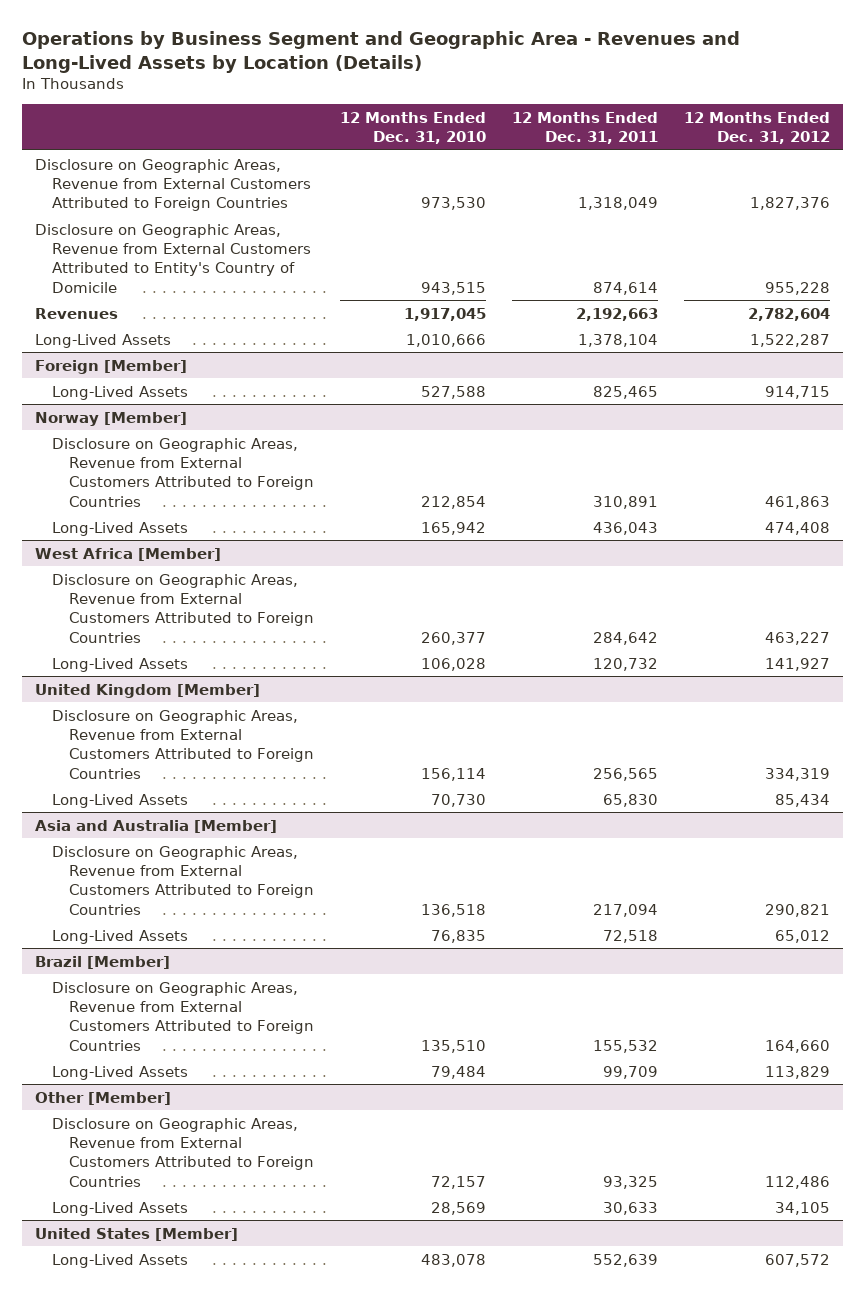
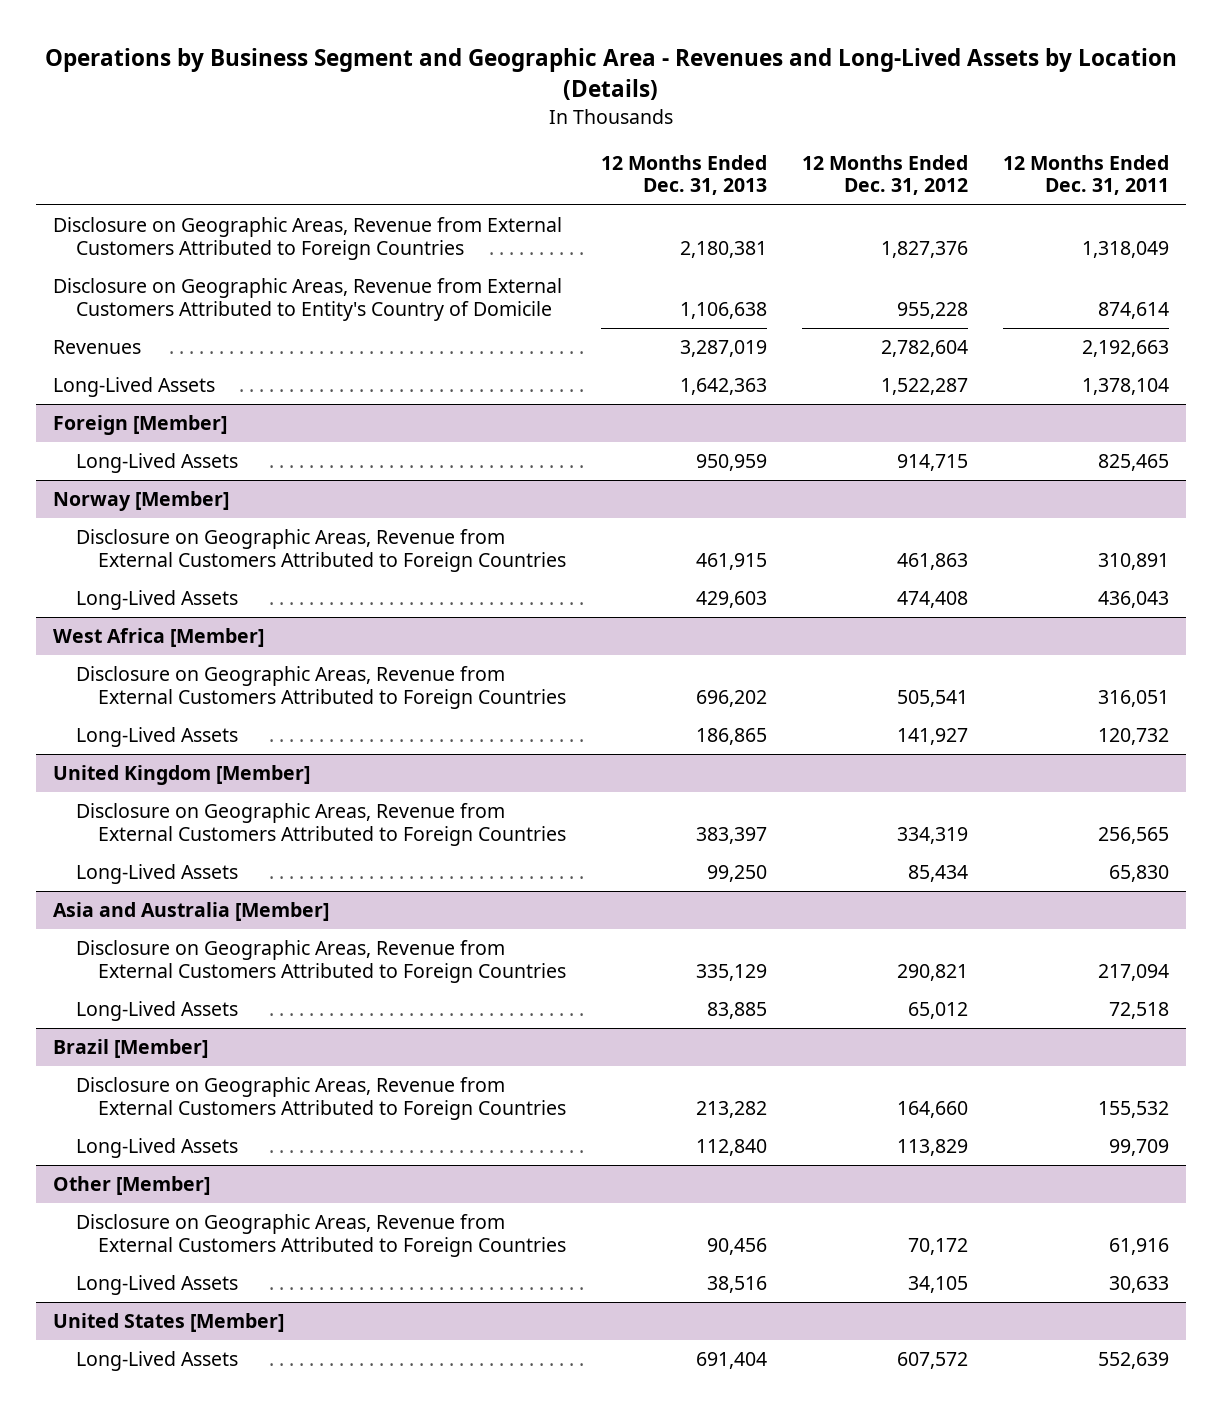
[339,111,486,145] 12 Months Ended Dec. 31, 2010 -> none
none -> [601,154,768,196] 12 Months Ended Dec. 31, 2013
[592,631,658,645] 284,642 -> [1097,690,1169,708] 316,051
[764,631,830,645] 463,227 -> [897,690,969,708] 505,541
[602,1175,658,1189] 93,325 -> [1108,1238,1169,1256] 61,916
[764,1175,830,1189] 112,486 -> [908,1238,969,1256] 70,172

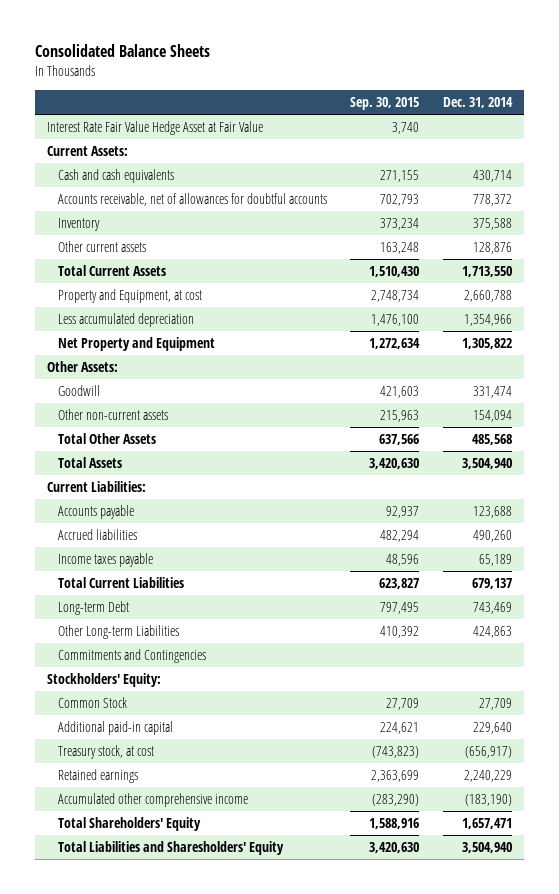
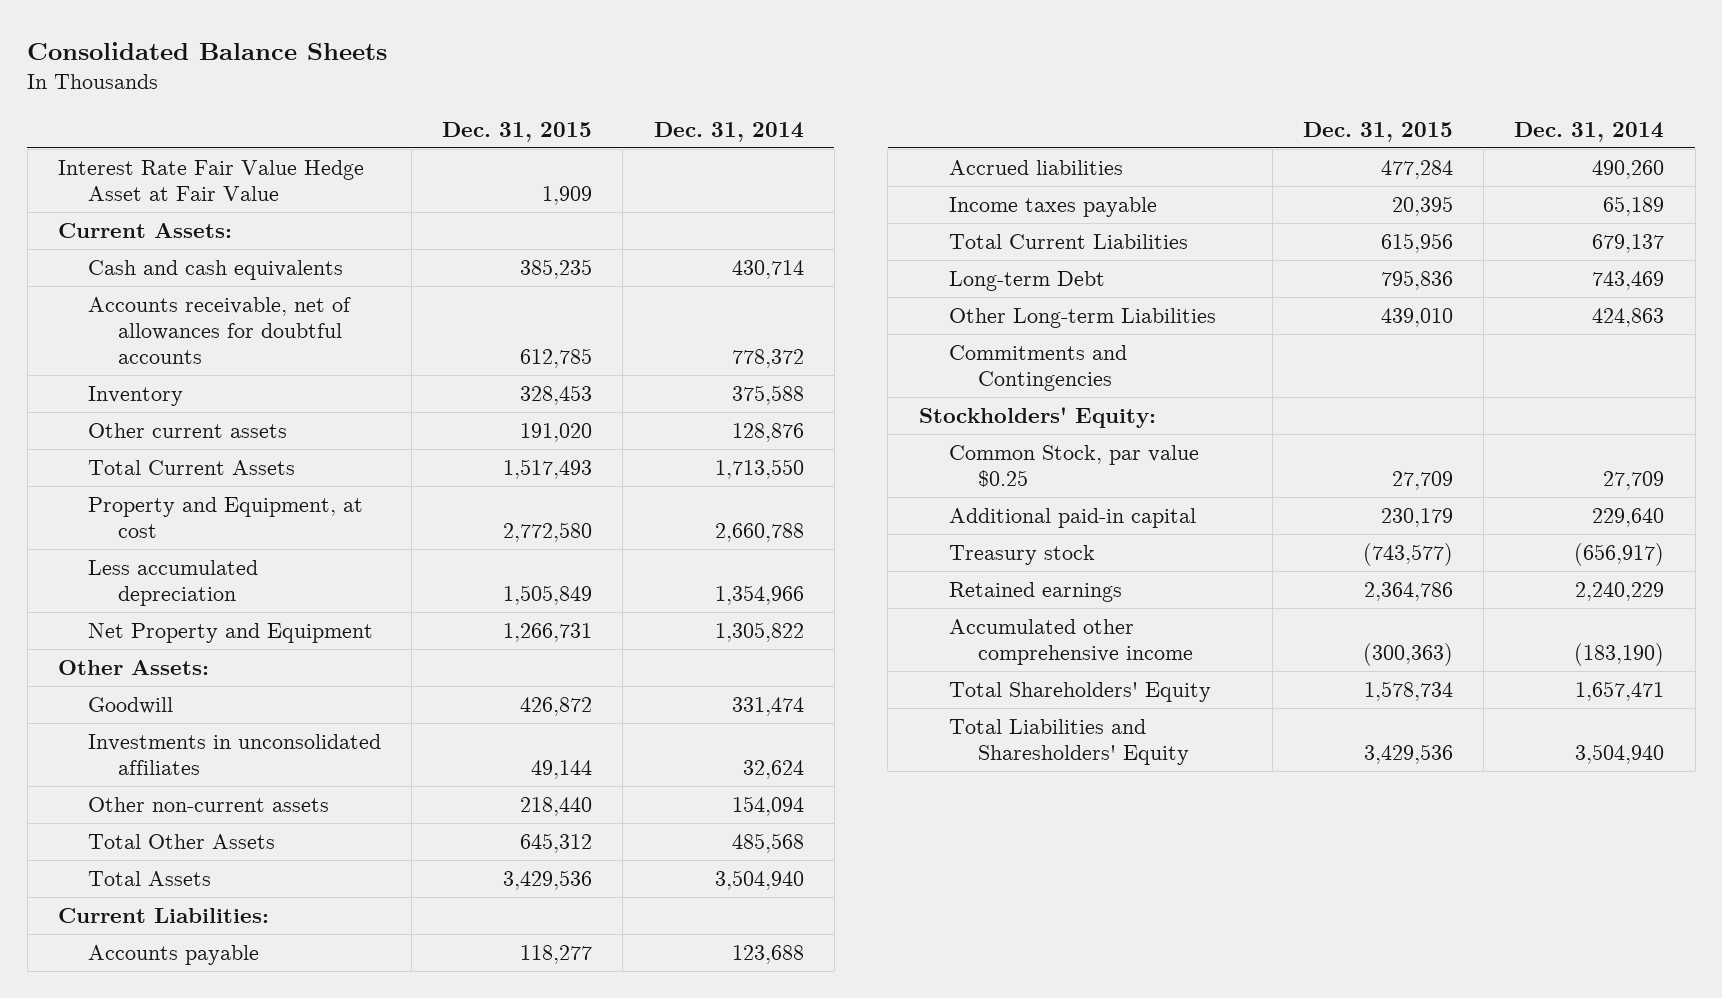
[350,97,420,111] Sep. 30, 2015 -> none
none -> [442,121,593,142] Dec. 31, 2015
none -> [87,733,381,775] Investments in unconsolidated affiliates
[57,697,127,709] Common Stock -> [948,444,1199,487] Common Stock, par value $0.25
[57,745,154,760] Treasury stock, at cost -> [948,544,1095,565] Treasury stock

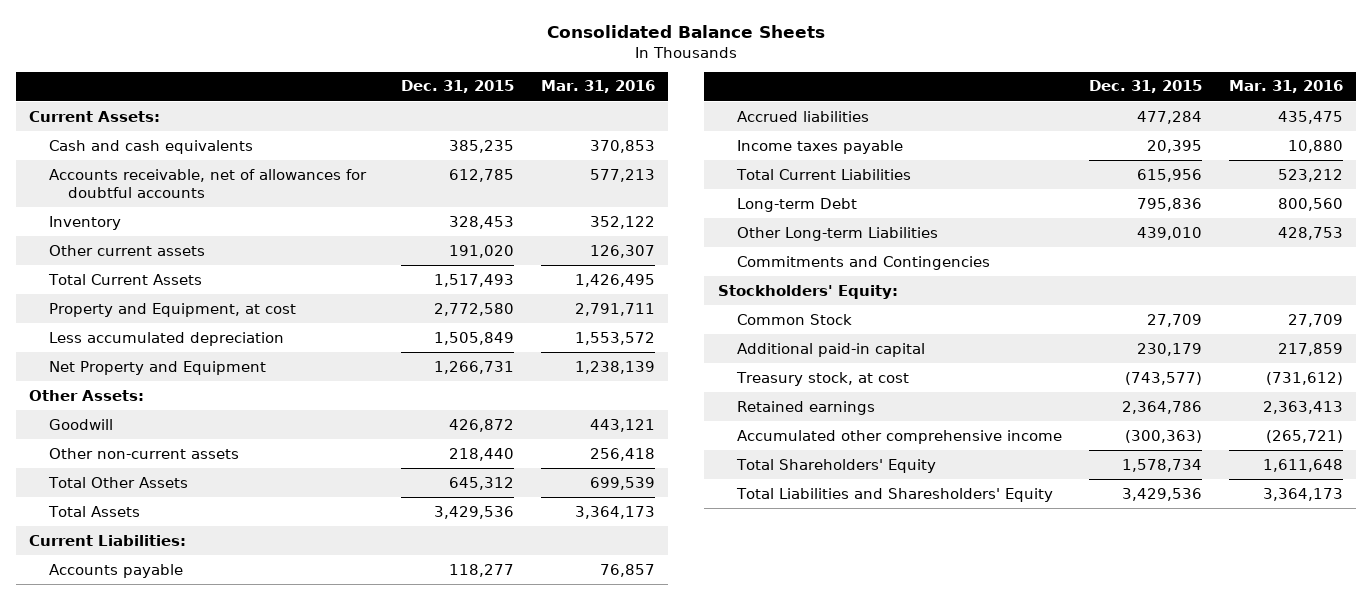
[653,121,804,142] Dec. 31, 2014 -> none
none -> [540,80,655,94] Mar. 31, 2016
[57,159,364,201] Interest Rate Fair Value Hedge Asset at Fair Value -> none
[87,733,381,775] Investments in unconsolidated affiliates -> none
[948,444,1199,487] Common Stock, par value $0.25 -> [736,313,852,325] Common Stock
[948,544,1095,565] Treasury stock -> [735,371,909,386] Treasury stock, at cost

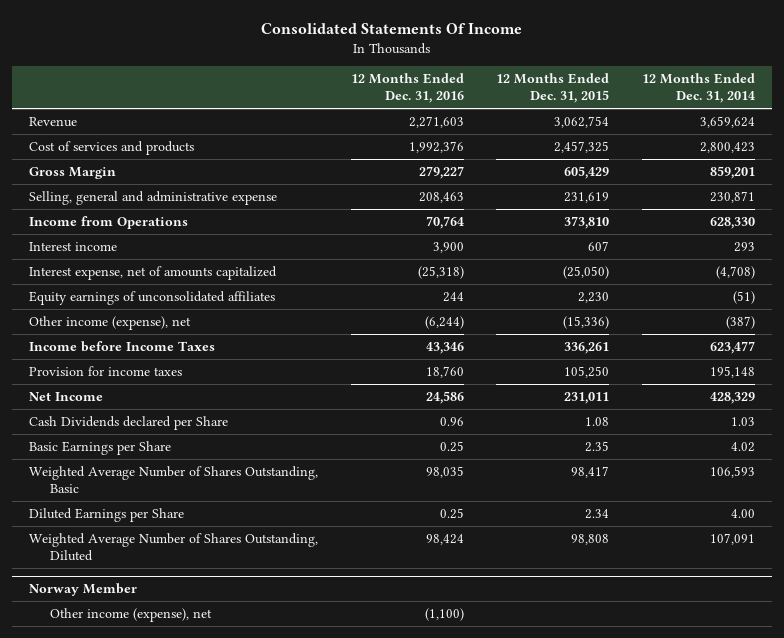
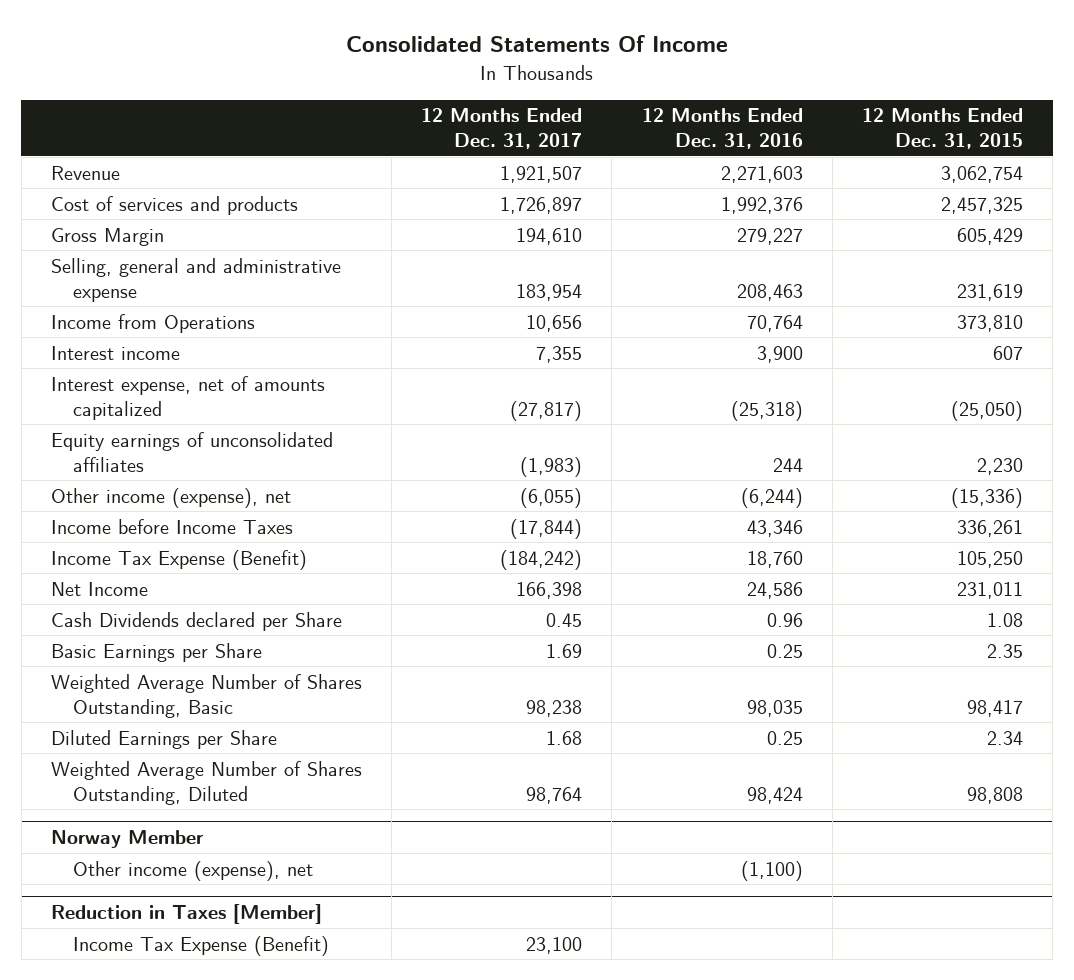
[642,73,756,104] 12 Months Ended Dec. 31, 2014 -> none
none -> [421,108,583,150] 12 Months Ended Dec. 31, 2017
[28,365,182,376] Provision for income taxes -> [50,549,307,570] Income Tax Expense (Benefit)
none -> [50,904,322,925] Reduction in Taxes [Member]
none -> [73,935,330,956] Income Tax Expense (Benefit)

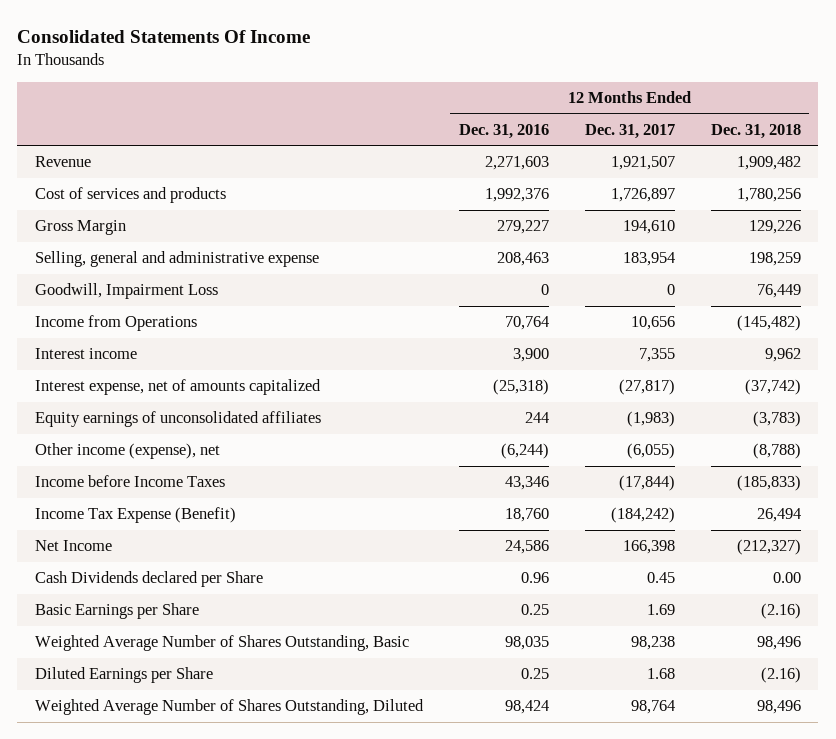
[861,108,1023,150] 12 Months Ended Dec. 31, 2015 -> none
none -> [710,123,801,139] Dec. 31, 2018
none -> [35,283,219,300] Goodwill, Impairment Loss
[50,830,204,849] Norway Member -> none
[73,860,314,881] Other income (expense), net -> none
[50,904,322,925] Reduction in Taxes [Member] -> none
[73,935,330,956] Income Tax Expense (Benefit) -> none

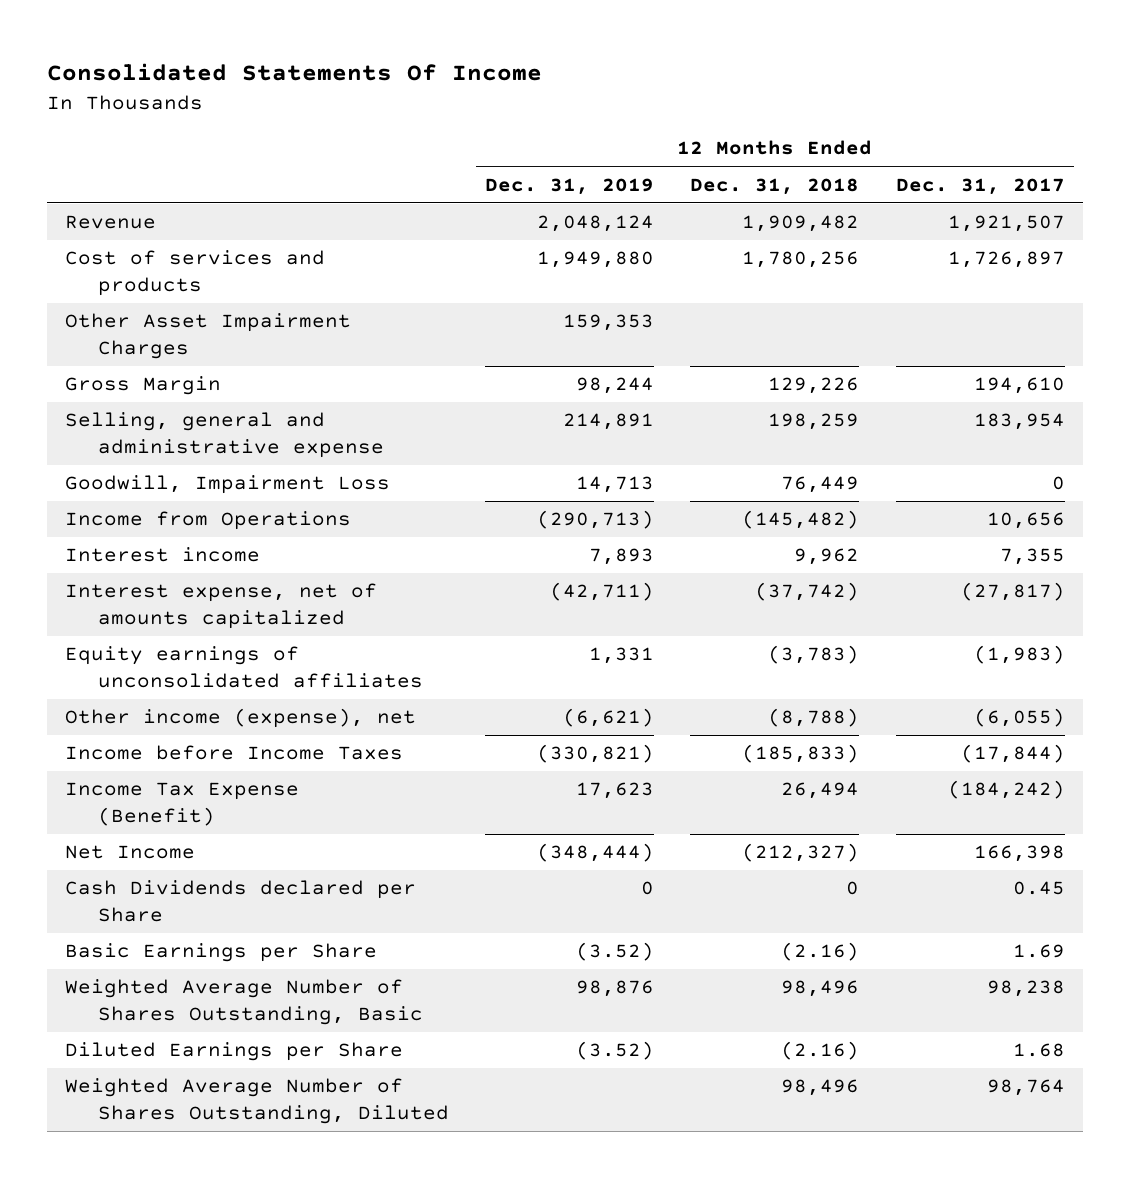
[458,123,549,139] Dec. 31, 2016 -> none
none -> [485,177,655,195] Dec. 31, 2019
none -> [65,313,352,360] Other Asset Impairment Charges
[772,572,801,584] 0.00 -> [846,881,860,896] 0

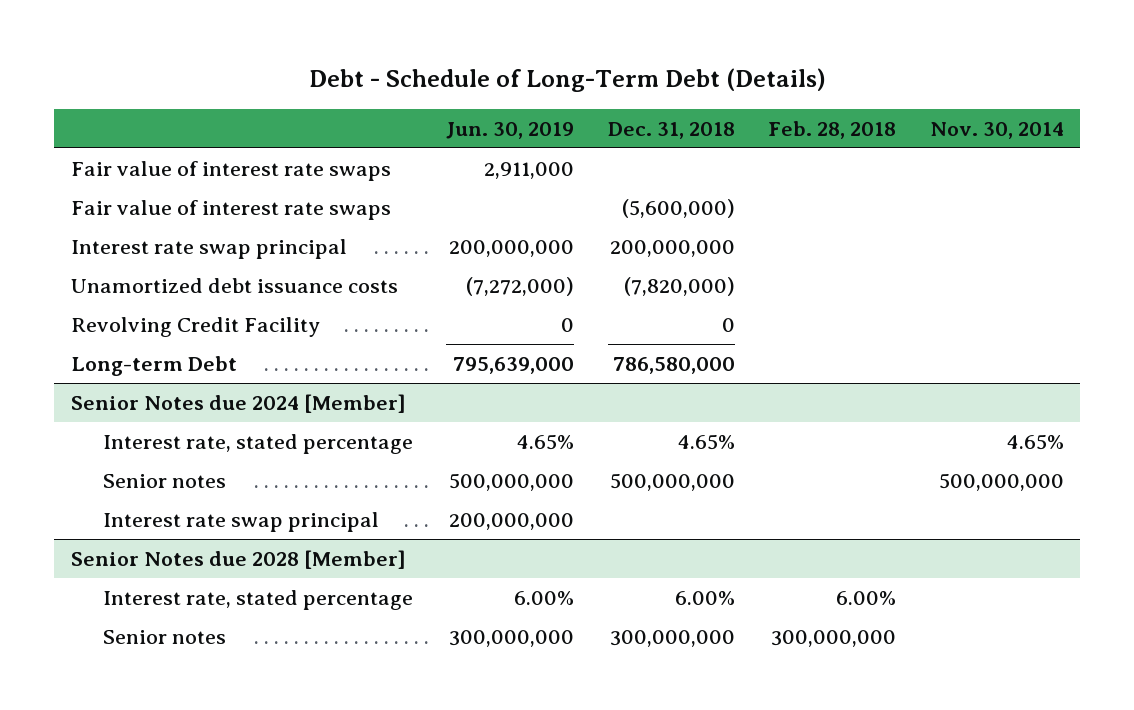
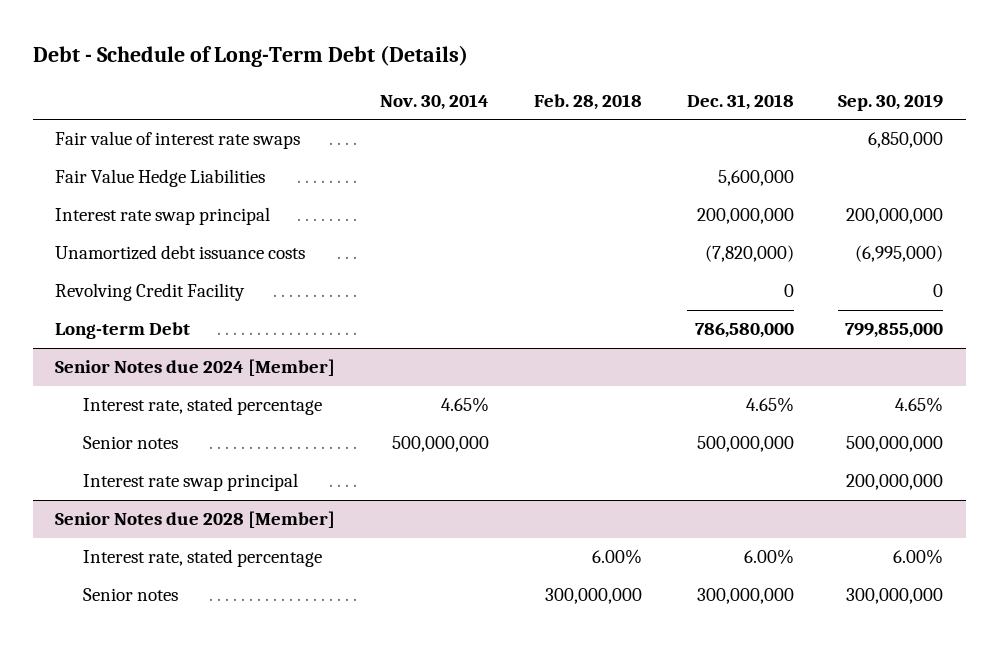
[446,121,575,139] Jun. 30, 2019 -> none
none -> [838,93,944,111] Sep. 30, 2019
[70,199,391,220] Fair value of interest rate swaps -> none
none -> [54,169,265,188] Fair Value Hedge Liabilities

